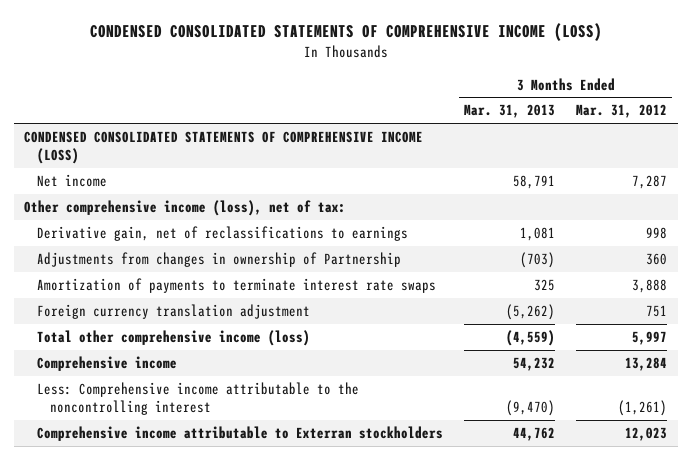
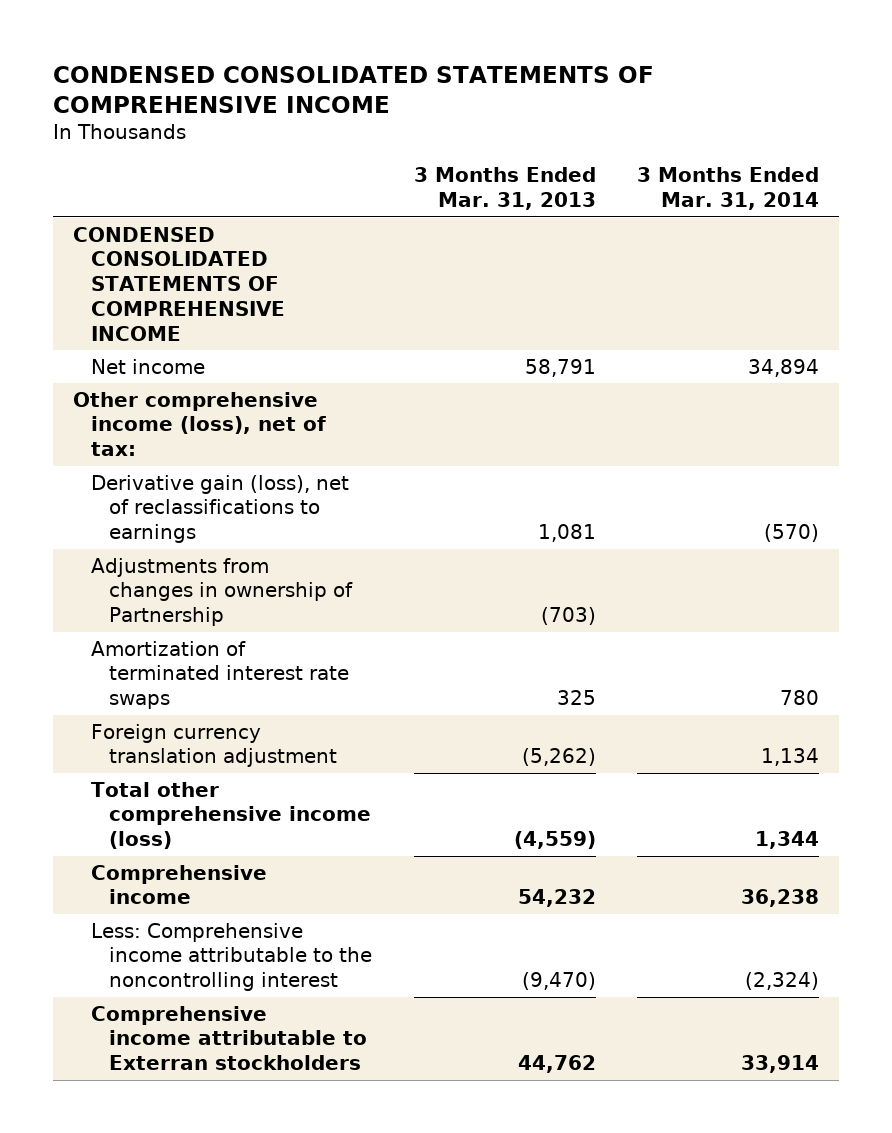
[89,22,602,41] CONDENSED CONSOLIDATED STATEMENTS OF COMPREHENSIVE INCOME (LOSS) -> [52,66,654,114] CONDENSED CONSOLIDATED STATEMENTS OF COMPREHENSIVE INCOME
[576,104,668,119] Mar. 31, 2012 -> none
none -> [636,167,819,211] 3 Months Ended Mar. 31, 2014
[24,131,424,165] CONDENSED CONSOLIDATED STATEMENTS OF COMPREHENSIVE INCOME (LOSS) -> [73,226,286,341] CONDENSED CONSOLIDATED STATEMENTS OF COMPREHENSIVE INCOME
[37,226,409,242] Derivative gain, net of reclassifications to earnings -> [91,474,350,544] Derivative gain (loss), net of reclassifications to earnings
[37,278,437,294] Amortization of payments to terminate interest rate swaps -> [91,640,350,710] Amortization of terminated interest rate swaps

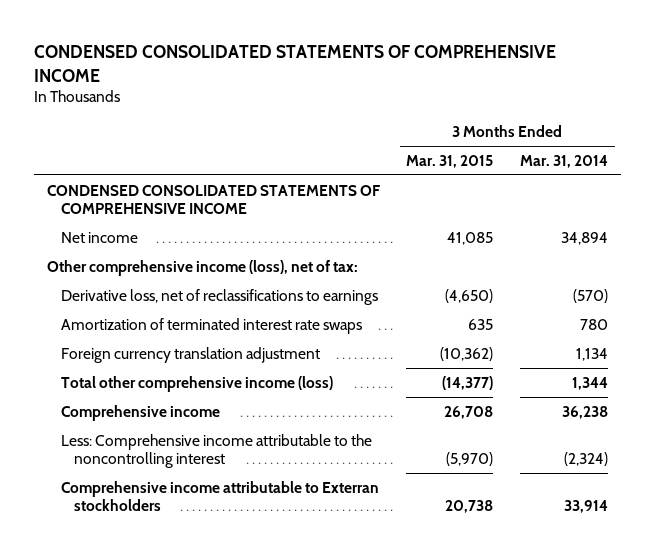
[413,167,596,211] 3 Months Ended Mar. 31, 2013 -> none
none -> [406,154,494,168] Mar. 31, 2015
[91,557,354,627] Adjustments from changes in ownership of Partnership -> none
[91,474,350,544] Derivative gain (loss), net of reclassifications to earnings -> [60,288,378,305] Derivative loss, net of reclassifications to earnings

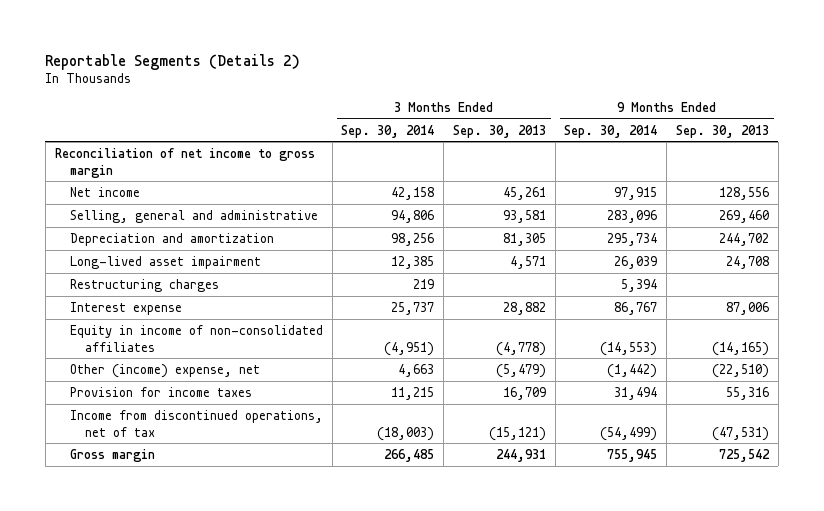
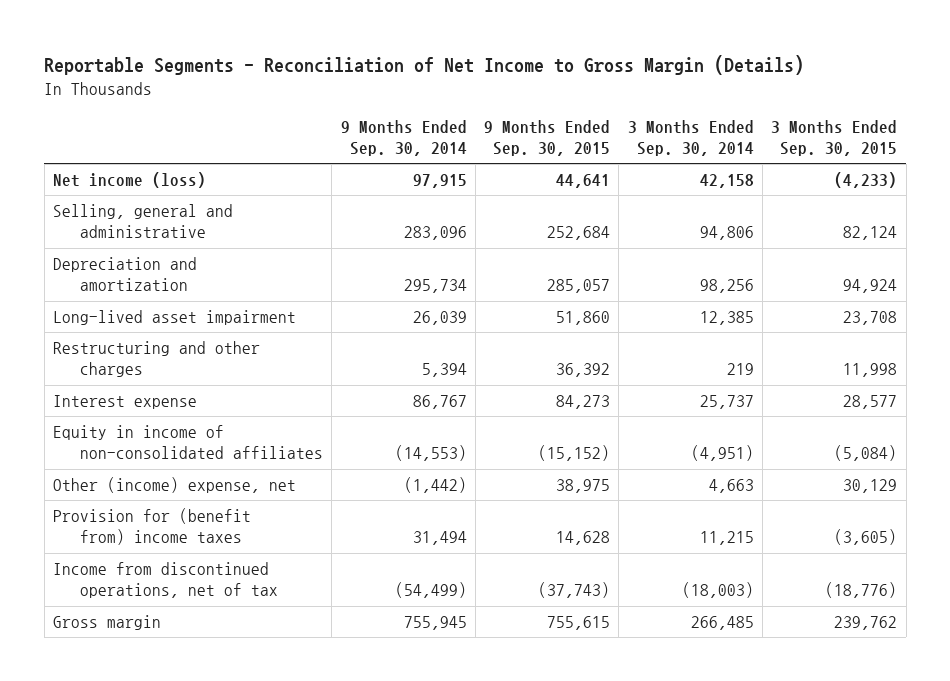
[45,53,301,70] Reportable Segments (Details 2) -> [44,54,805,75] Reportable Segments - Reconciliation of Net Income to Gross Margin (Details)
[452,124,546,138] Sep. 30, 2013 -> none
[675,124,769,138] Sep. 30, 2013 -> none
none -> [484,119,611,157] 9 Months Ended Sep. 30, 2015
none -> [771,119,898,157] 3 Months Ended Sep. 30, 2015
[54,147,315,178] Reconciliation of net income to gross margin -> none
[69,186,140,197] Net income -> [52,172,206,189] Net income (loss)
[69,278,219,292] Restructuring charges -> [52,341,260,378] Restructuring and other charges
[69,386,252,397] Provision for income taxes -> [52,508,251,546] Provision for (benefit from) income taxes

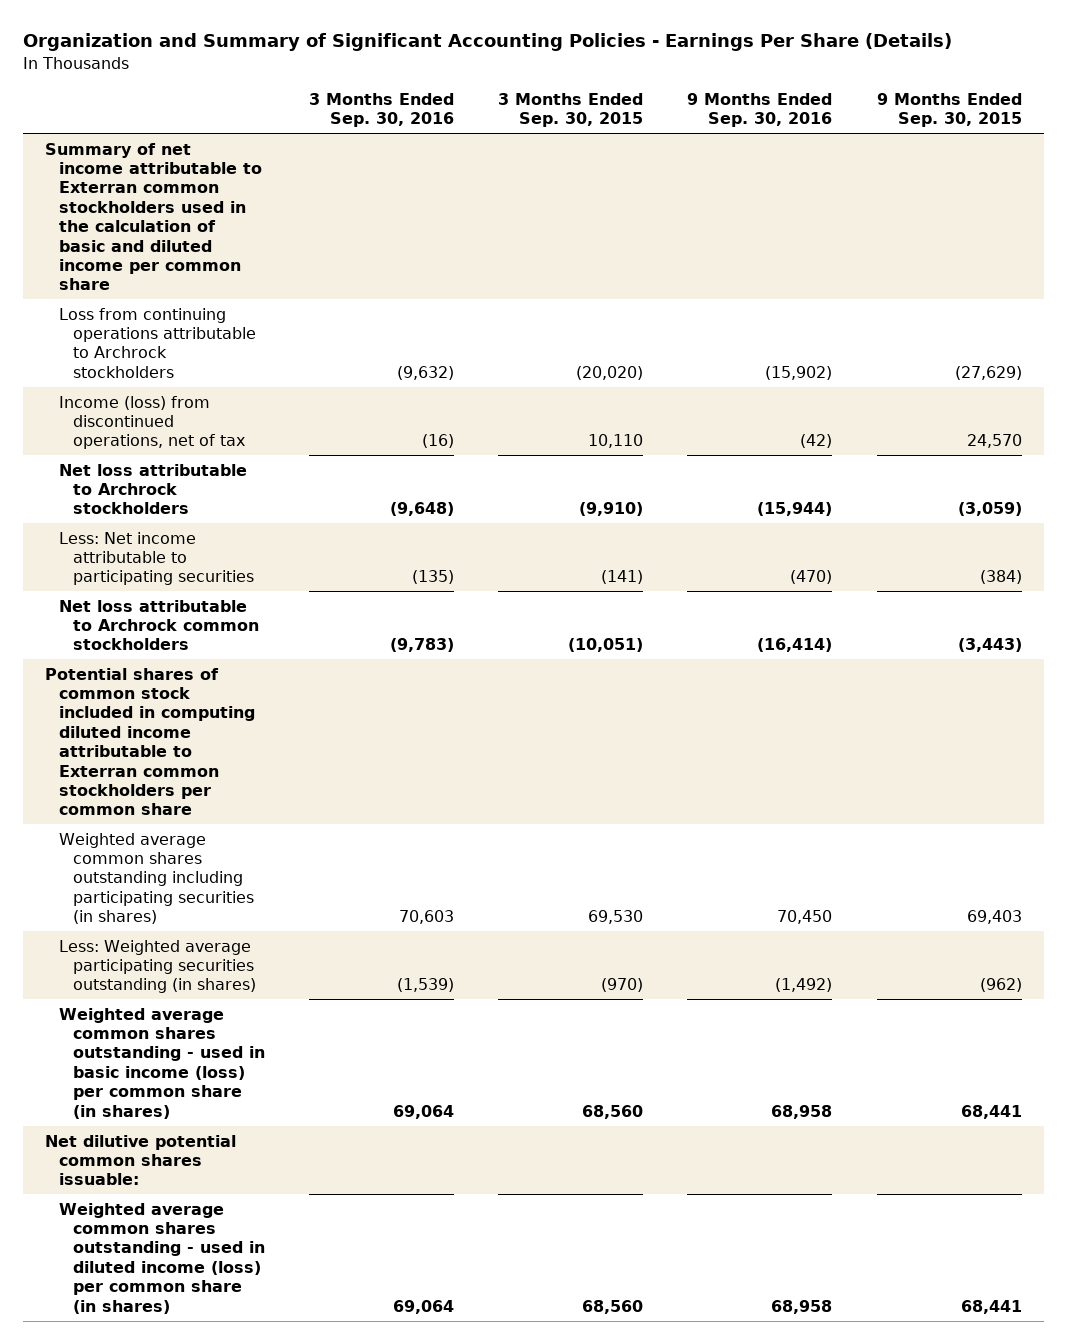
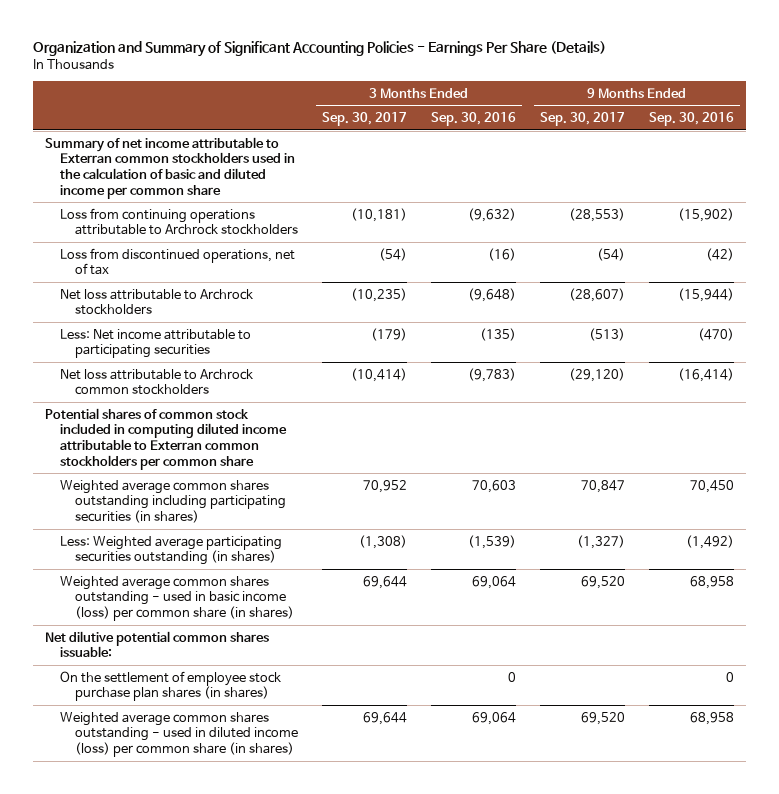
[498,92,644,128] 3 Months Ended Sep. 30, 2015 -> none
[876,92,1022,128] 9 Months Ended Sep. 30, 2015 -> none
none -> [322,112,408,127] Sep. 30, 2017
none -> [539,112,625,127] Sep. 30, 2017
[58,395,246,450] Income (loss) from discontinued operations, net of tax -> [60,247,296,276] Loss from discontinued operations, net of tax
none -> [60,670,282,702] On the settlement of employee stock purchase plan shares (in shares)

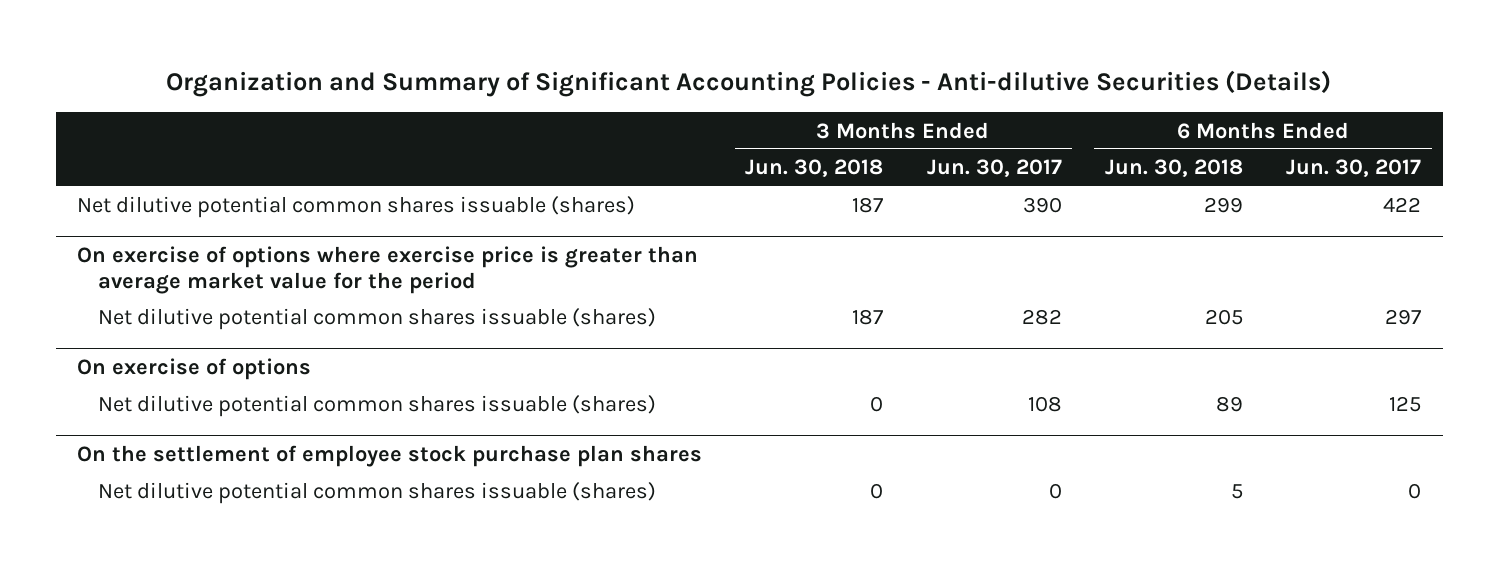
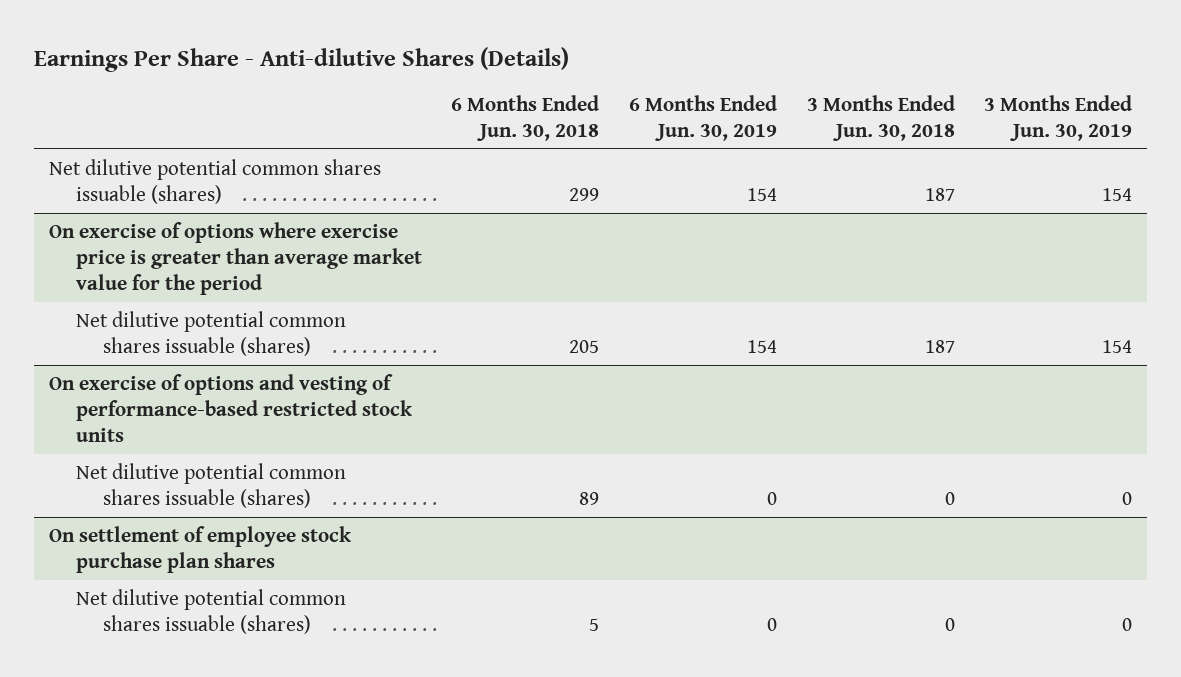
[166,69,1332,97] Organization and Summary of Significant Accounting Policies - Anti-dilutive Securities (Details) -> [34,46,570,72] Earnings Per Share - Anti-dilutive Shares (Details)
[926,159,1062,178] Jun. 30, 2017 -> none
[1286,159,1422,178] Jun. 30, 2017 -> none
none -> [629,94,778,141] 6 Months Ended Jun. 30, 2019
none -> [984,94,1133,141] 3 Months Ended Jun. 30, 2019
[77,358,312,381] On exercise of options -> [48,373,413,443] On exercise of options and vesting of performance-based restricted stock units
[77,445,703,468] On the settlement of employee stock purchase plan shares -> [48,525,352,573] On settlement of employee stock purchase plan shares

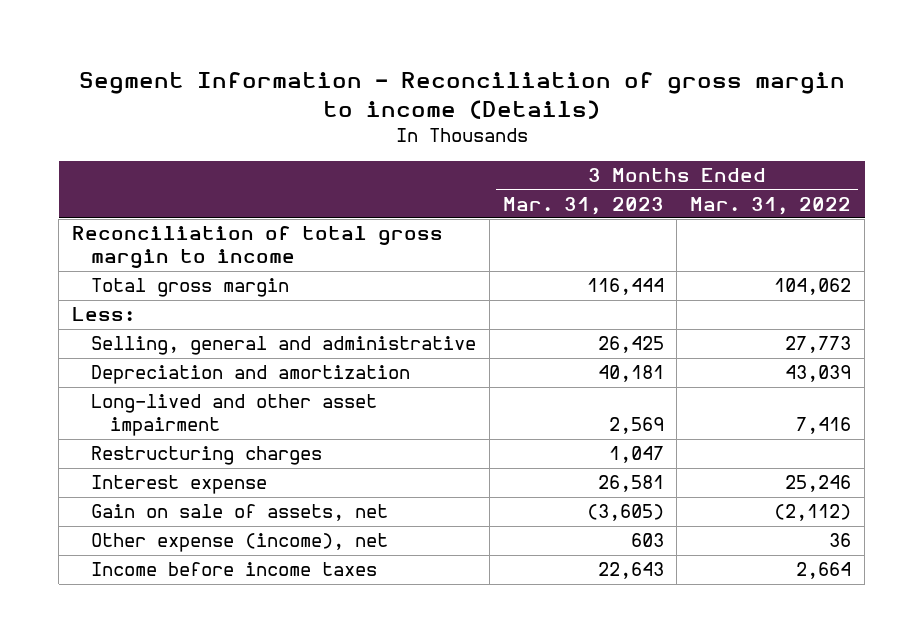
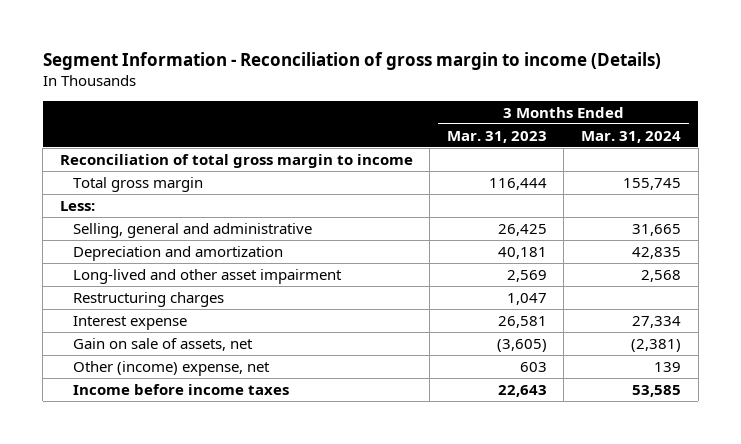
[690,196,852,215] Mar. 31, 2022 -> none
none -> [580,130,681,143] Mar. 31, 2024
[90,533,388,553] Other expense (income), net -> [73,360,271,376] Other (income) expense, net

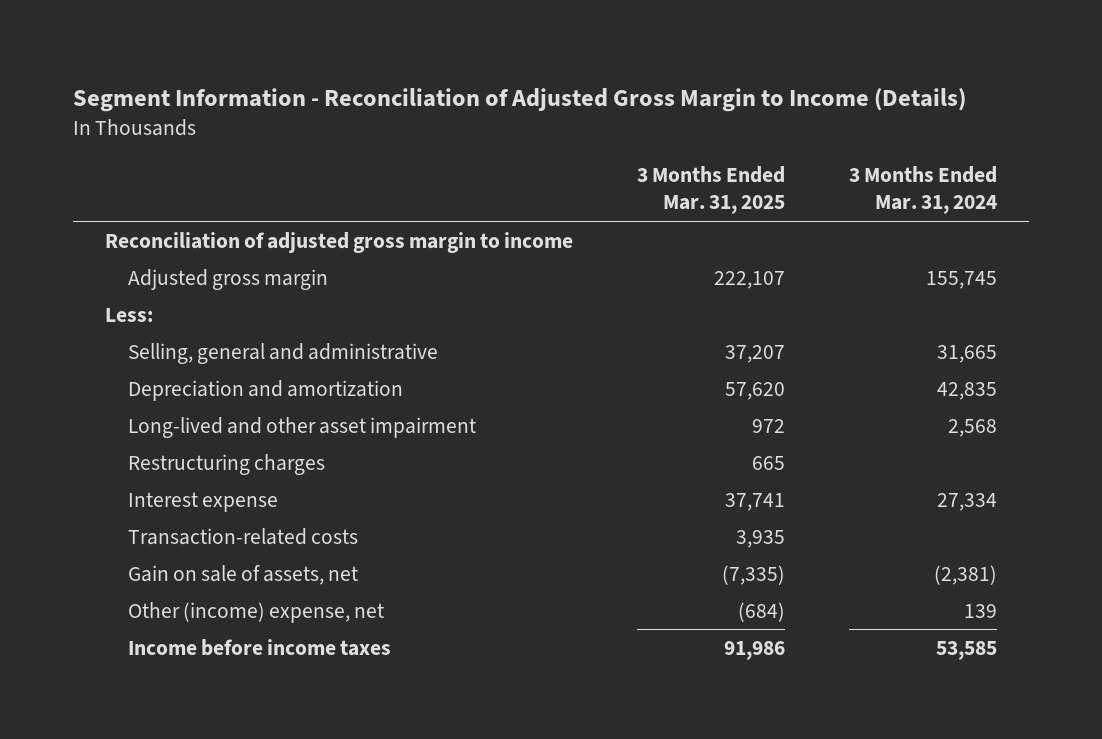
[42,51,661,70] Segment Information - Reconciliation of gross margin to income (Details) -> [72,88,966,113] Segment Information - Reconciliation of Adjusted Gross Margin to Income (Details)
[446,130,547,143] Mar. 31, 2023 -> none
none -> [636,166,785,215] 3 Months Ended Mar. 31, 2025
[59,153,413,168] Reconciliation of total gross margin to income -> [104,231,573,253] Reconciliation of adjusted gross margin to income
[73,176,204,192] Total gross margin -> [128,268,329,290] Adjusted gross margin
none -> [128,527,359,545] Transaction-related costs

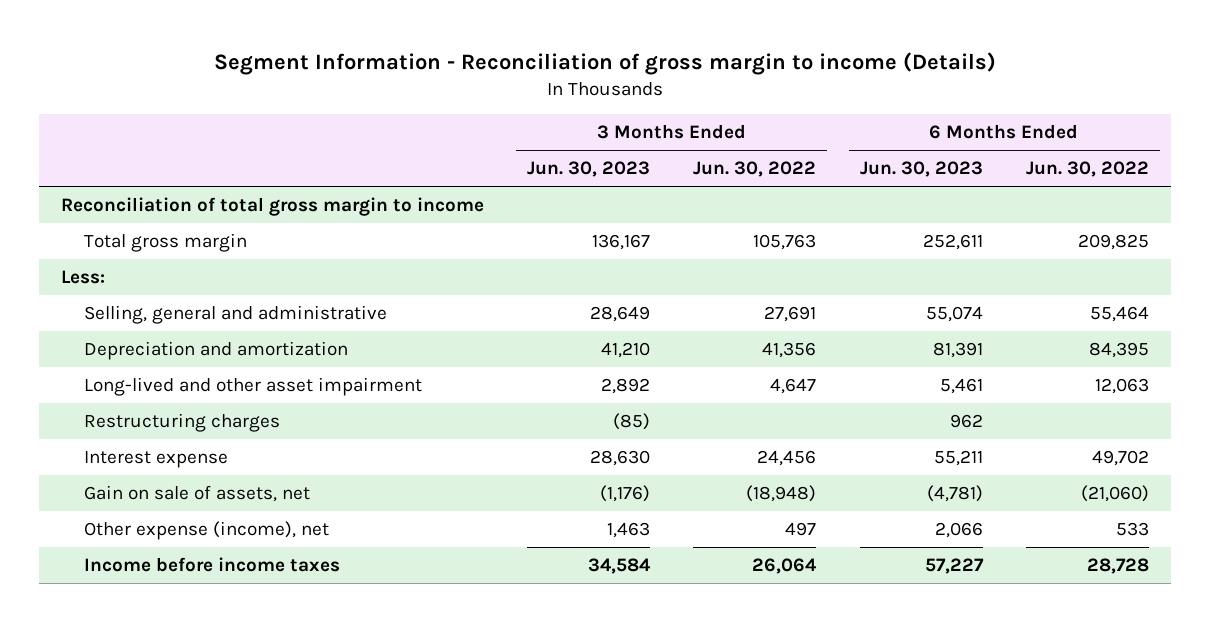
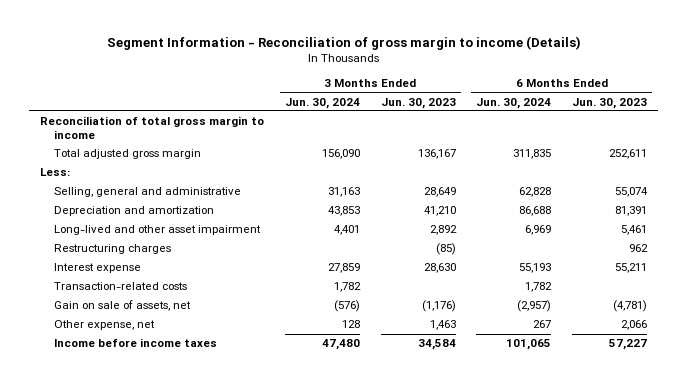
[693,161,817,178] Jun. 30, 2022 -> none
[1026,161,1150,178] Jun. 30, 2022 -> none
none -> [284,97,360,109] Jun. 30, 2024
none -> [476,97,552,109] Jun. 30, 2024
[84,233,248,253] Total gross margin -> [53,149,201,160] Total adjusted gross margin
none -> [53,282,187,291] Transaction-related costs
[84,521,330,541] Other expense (income), net -> [53,320,155,331] Other expense, net

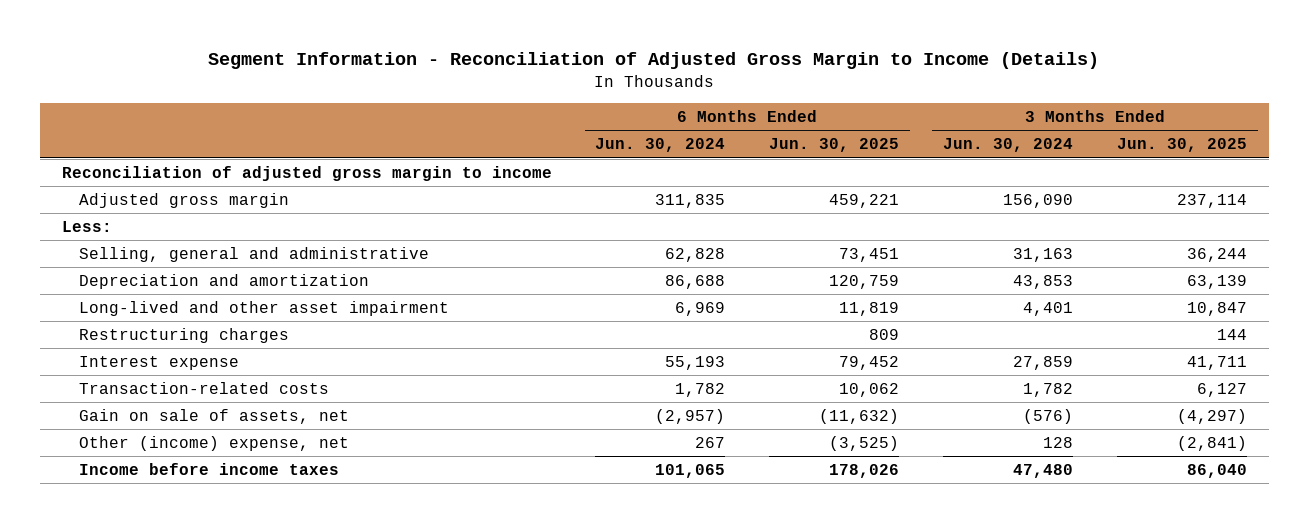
[106,35,581,50] Segment Information - Reconciliation of gross margin to income (Details) -> [208,51,1100,69] Segment Information - Reconciliation of Adjusted Gross Margin to Income (Details)
[380,97,456,109] Jun. 30, 2023 -> none
[572,97,648,109] Jun. 30, 2023 -> none
none -> [769,138,900,153] Jun. 30, 2025
none -> [1116,138,1247,153] Jun. 30, 2025
[39,116,264,139] Reconciliation of total gross margin to income -> [61,166,552,182] Reconciliation of adjusted gross margin to income
[53,149,201,160] Total adjusted gross margin -> [79,193,290,209] Adjusted gross margin
[53,320,155,331] Other expense, net -> [79,436,350,452] Other (income) expense, net

